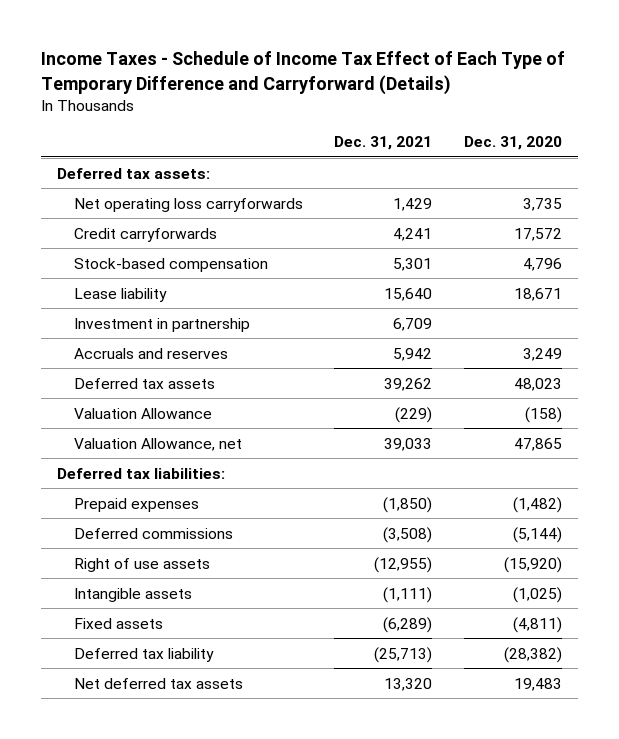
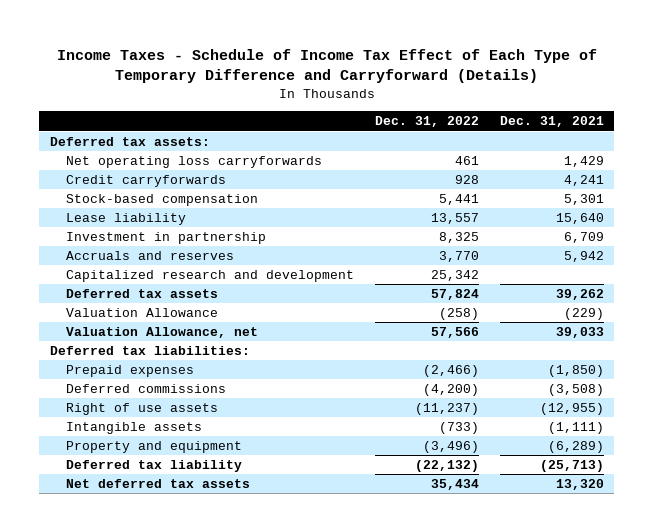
[463,136,562,151] Dec. 31, 2020 -> none
none -> [374,116,479,128] Dec. 31, 2022
none -> [65,269,354,282] Capitalized research and development
[73,617,163,629] Fixed assets -> [65,440,242,453] Property and equipment

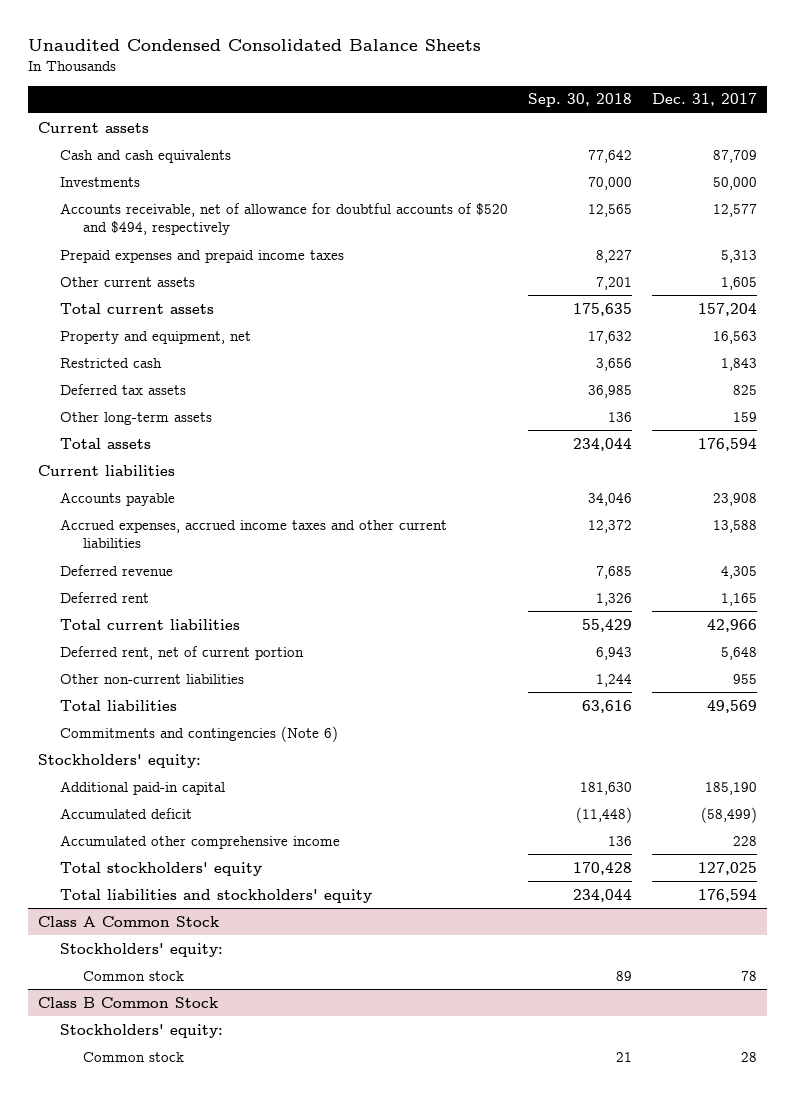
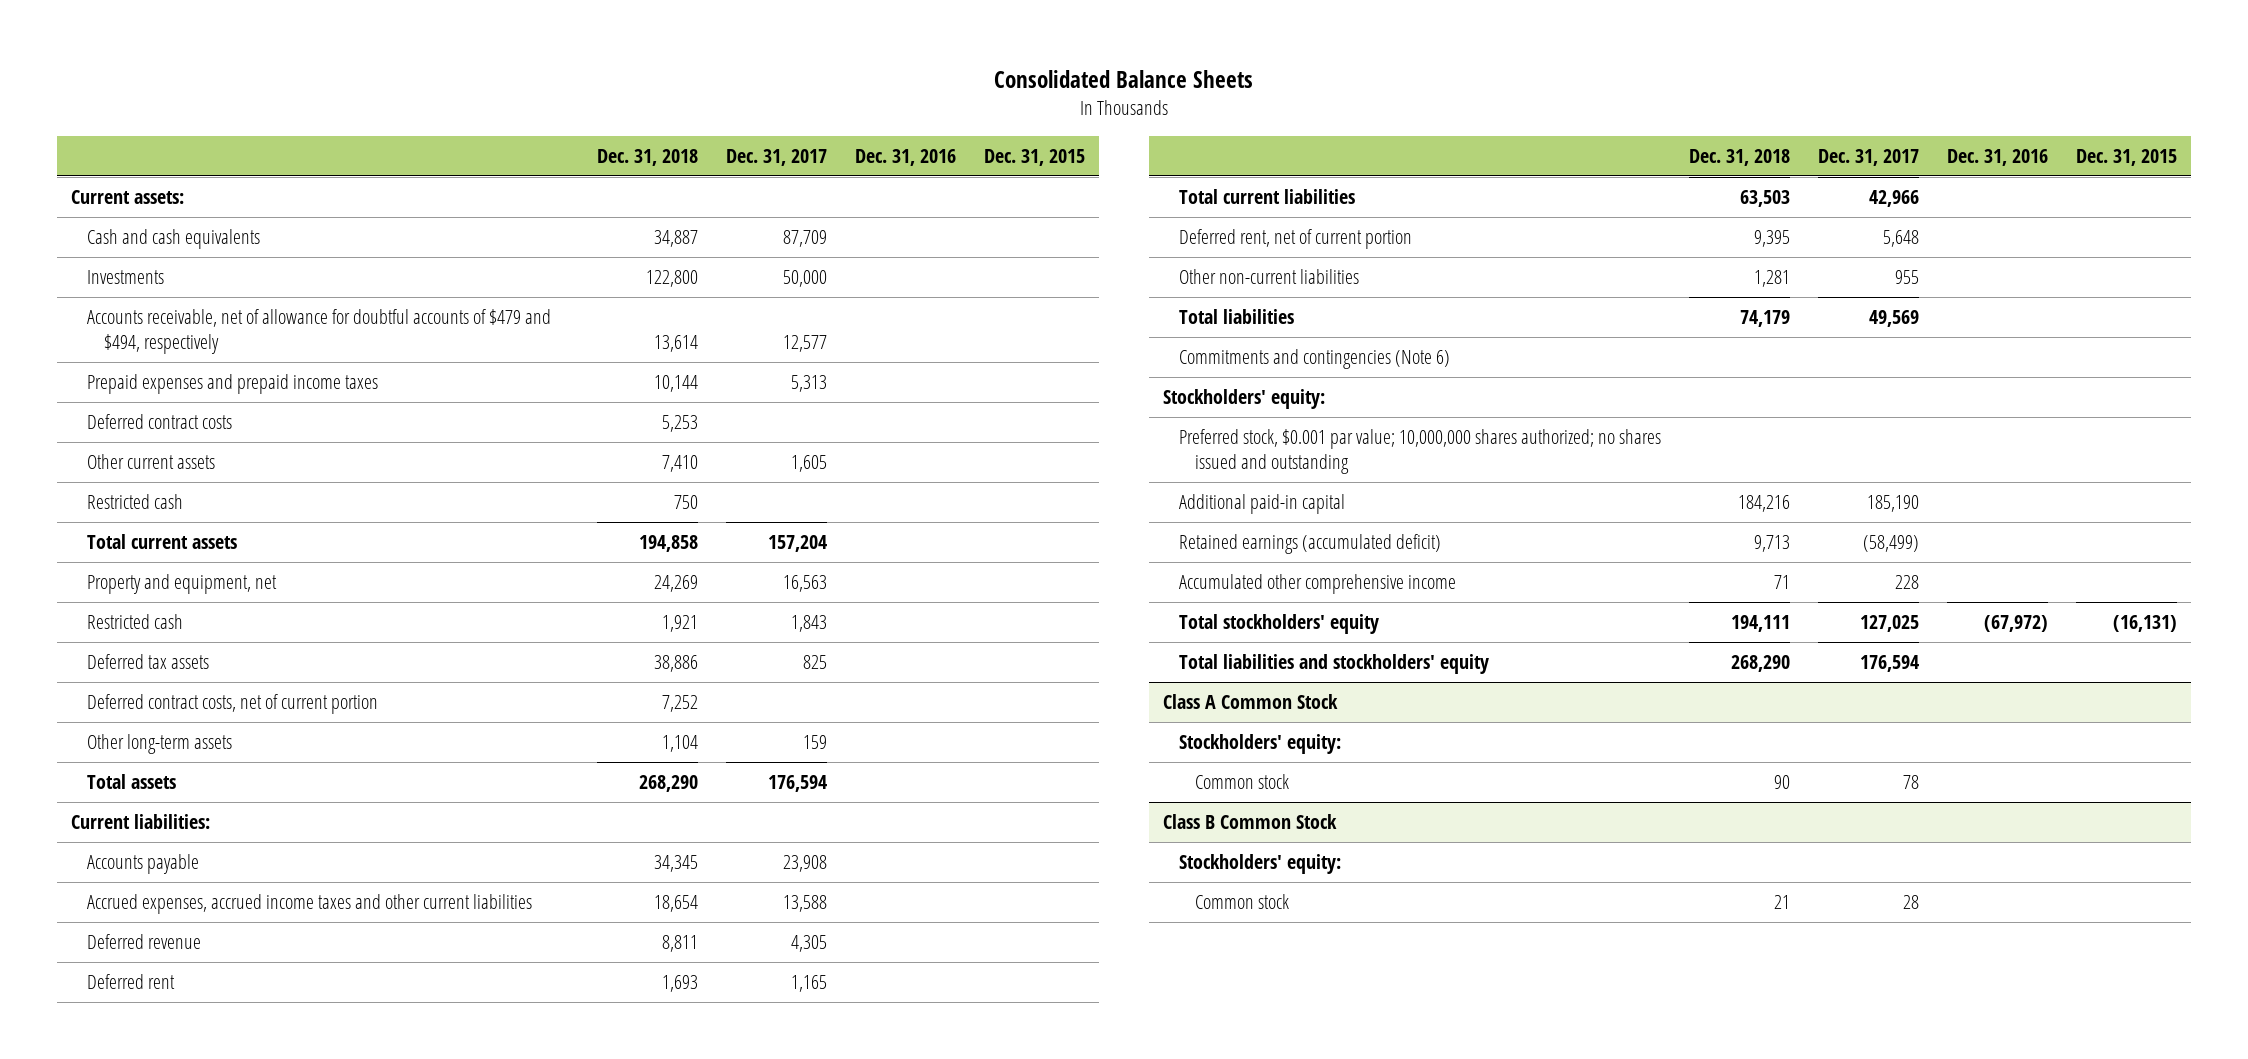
[27,38,481,51] Unaudited Condensed Consolidated Balance Sheets -> [994,70,1254,89] Consolidated Balance Sheets
[528,93,633,108] Sep. 30, 2018 -> none
none -> [597,148,699,166] Dec. 31, 2018
none -> [855,148,957,166] Dec. 31, 2016
none -> [984,148,1086,166] Dec. 31, 2015
[37,121,149,133] Current assets -> [71,190,185,205] Current assets:
[60,202,509,236] Accounts receivable, net of allowance for doubtful accounts of $520 and $494, respectively -> [87,309,552,355] Accounts receivable, net of allowance for doubtful accounts of $479 and $494, respectively
none -> [87,414,233,430] Deferred contract costs
none -> [87,494,184,510] Restricted cash
none -> [87,694,379,715] Deferred contract costs, net of current portion
[37,464,175,476] Current liabilities -> [71,814,211,830] Current liabilities:
none -> [1179,429,1662,475] Preferred stock, $0.001 par value; 10,000,000 shares authorized; no shares issued and outstanding
[60,807,193,819] Accumulated deficit -> [1179,534,1442,555] Retained earnings (accumulated deficit)

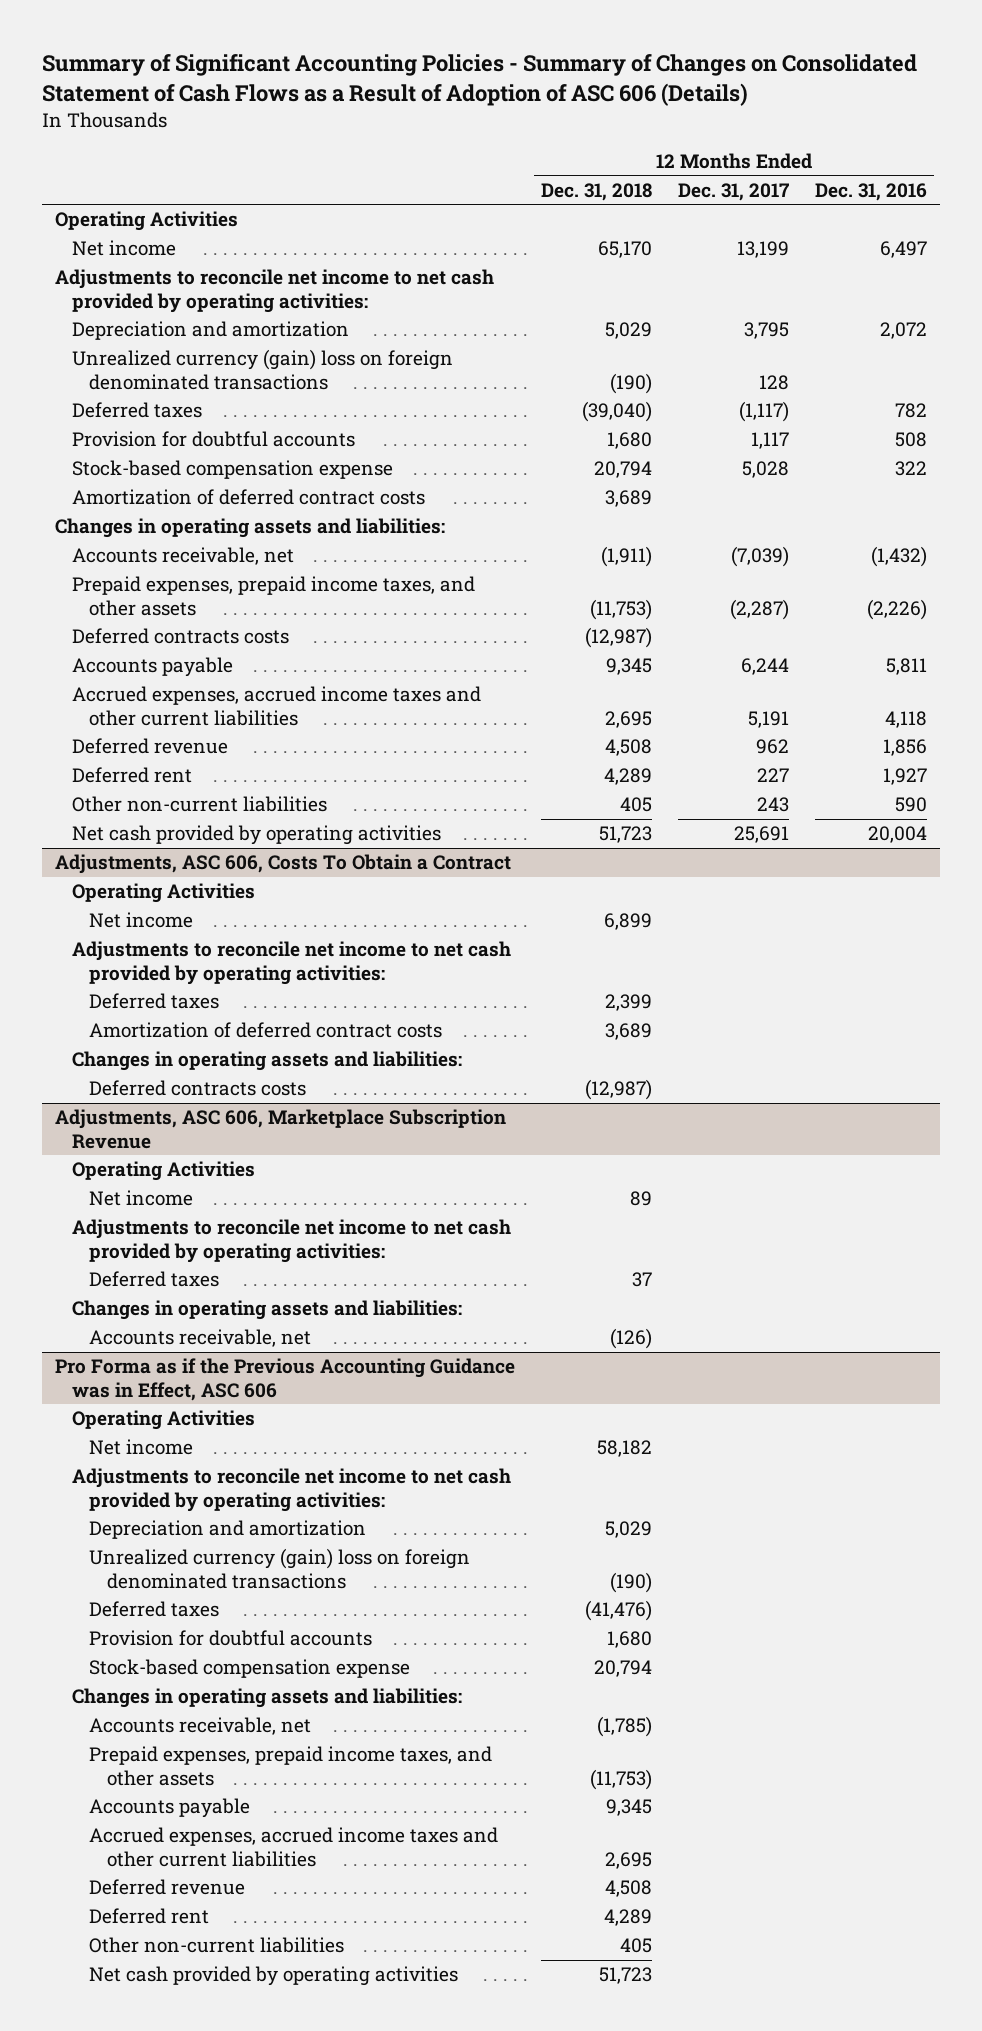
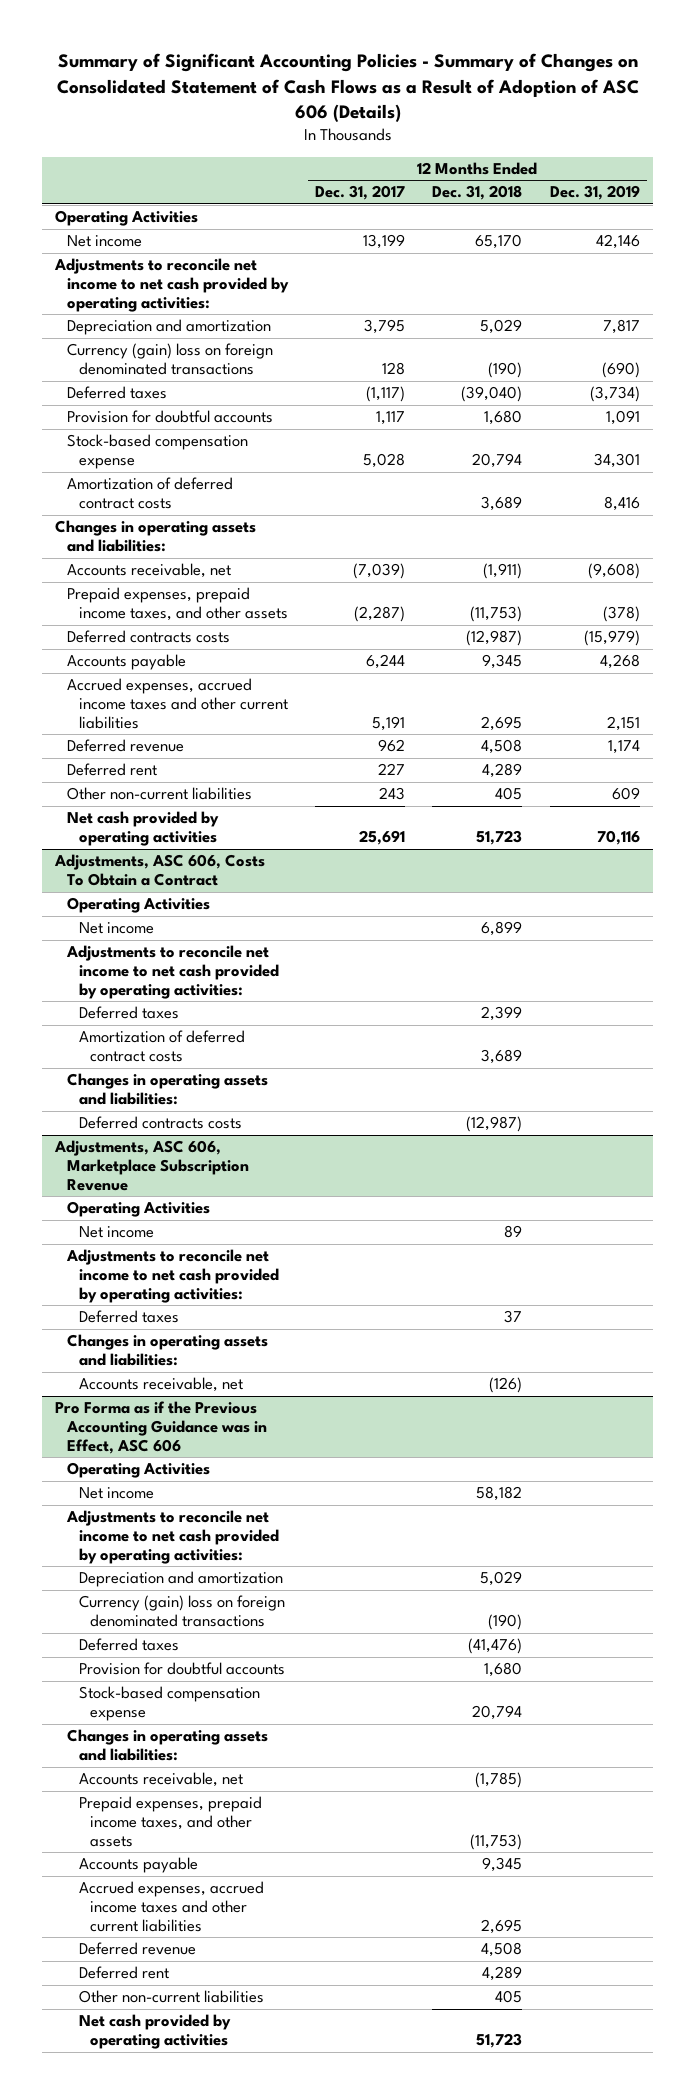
[815,182,928,201] Dec. 31, 2016 -> none
none -> [549,185,640,201] Dec. 31, 2019
[71,349,453,390] Unrealized currency (gain) loss on foreign denominated transactions -> [67,343,274,376] Currency (gain) loss on foreign denominated transactions
[89,1548,471,1589] Unrealized currency (gain) loss on foreign denominated transactions -> [78,1595,285,1628] Currency (gain) loss on foreign denominated transactions

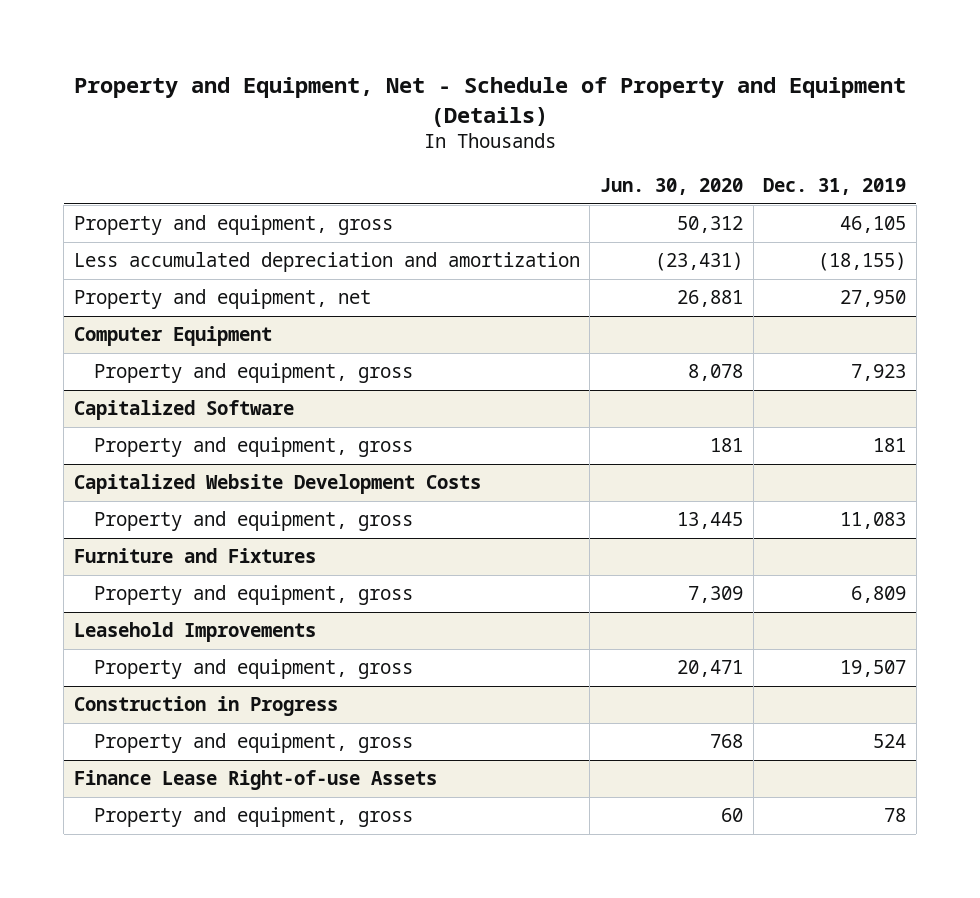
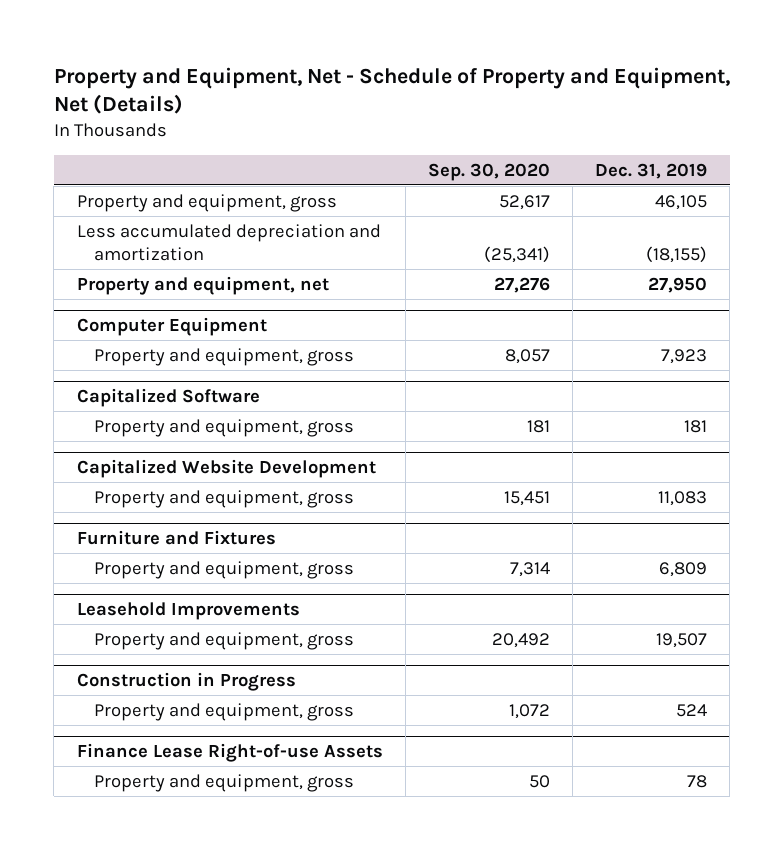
[74,77,907,127] Property and Equipment, Net - Schedule of Property and Equipment (Details) -> [53,66,730,115] Property and Equipment, Net - Schedule of Property and Equipment, Net (Details)
[600,178,744,196] Jun. 30, 2020 -> none
none -> [427,162,550,181] Sep. 30, 2020
[73,474,481,495] Capitalized Website Development Costs -> [76,459,376,479] Capitalized Website Development

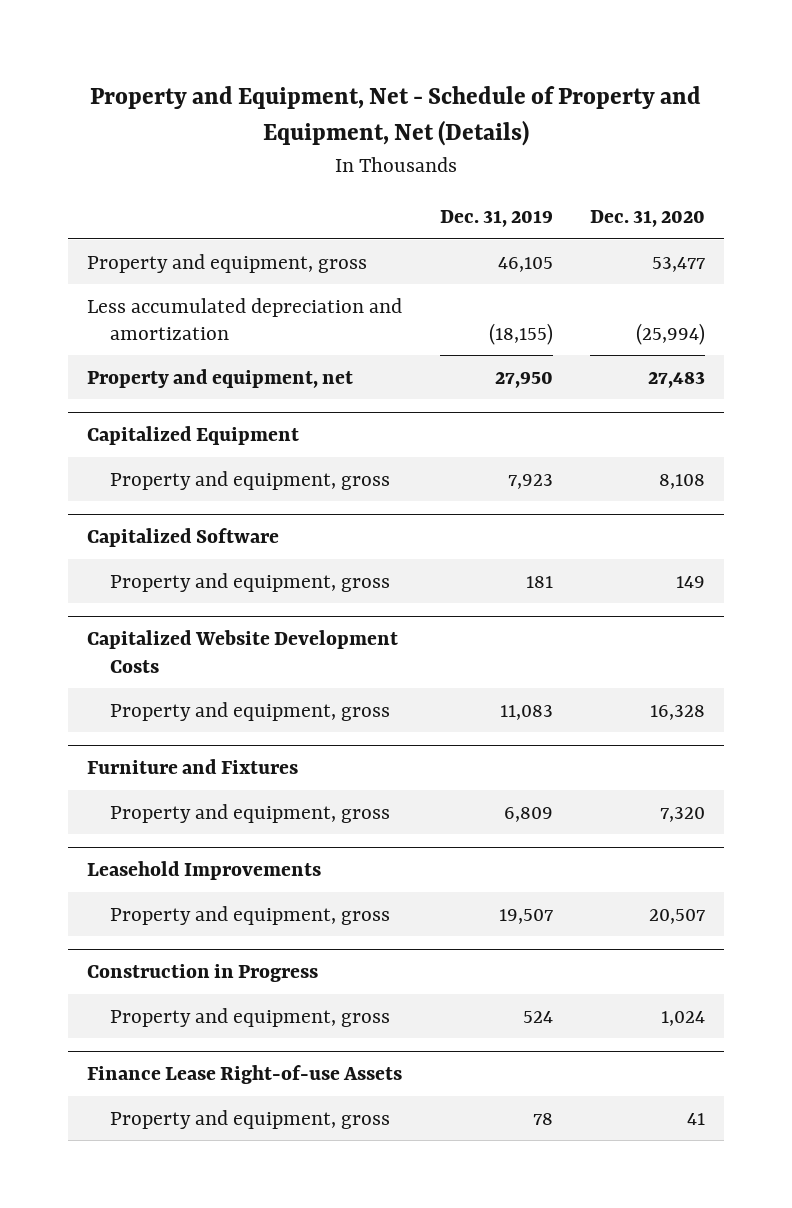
[427,162,550,181] Sep. 30, 2020 -> none
none -> [589,210,705,228] Dec. 31, 2020
[76,317,267,337] Computer Equipment -> none
none -> [87,426,300,446] Capitalized Equipment
[76,459,376,479] Capitalized Website Development -> [87,630,399,673] Capitalized Website Development Costs

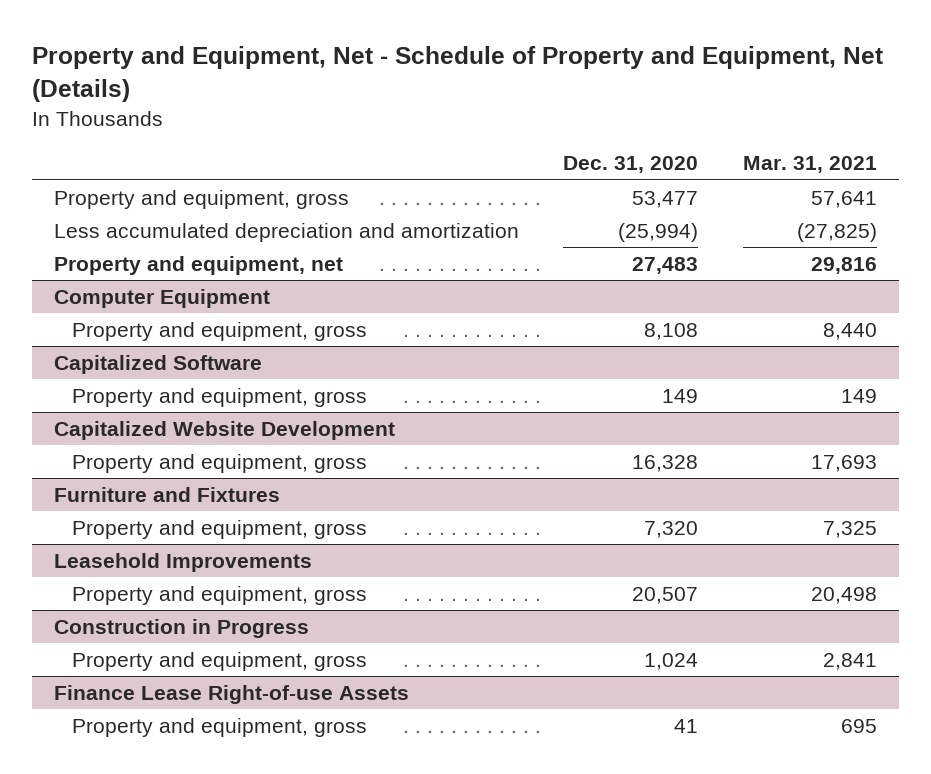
[439,210,553,228] Dec. 31, 2019 -> none
none -> [742,156,877,174] Mar. 31, 2021
[87,426,300,446] Capitalized Equipment -> none
none -> [53,288,270,308] Computer Equipment
[87,630,399,673] Capitalized Website Development Costs -> [53,420,395,440] Capitalized Website Development

